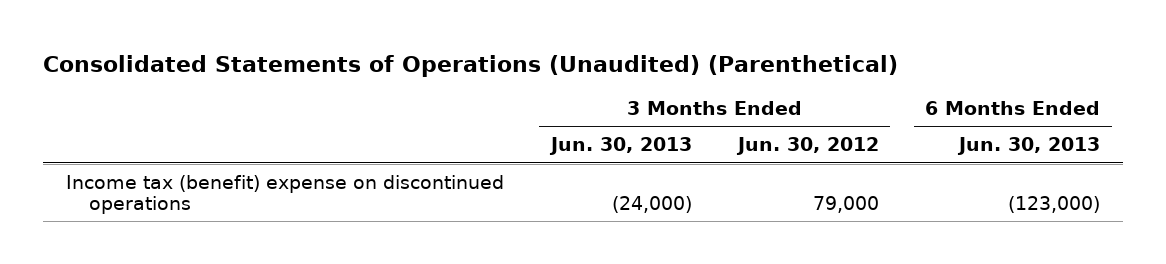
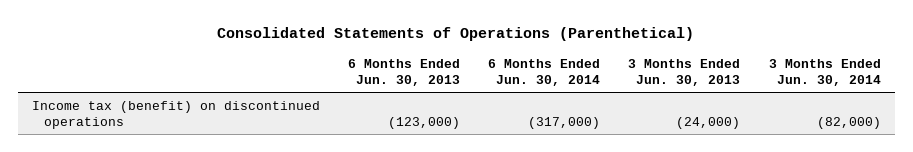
[43,55,899,78] Consolidated Statements of Operations (Unaudited) (Parenthetical) -> [217,27,695,42] Consolidated Statements of Operations (Parenthetical)
[735,137,879,156] Jun. 30, 2012 -> none
none -> [488,58,601,87] 6 Months Ended Jun. 30, 2014
none -> [768,58,881,87] 3 Months Ended Jun. 30, 2014
[66,174,505,215] Income tax (benefit) expense on discontinued operations -> [31,100,320,130] Income tax (benefit) on discontinued operations

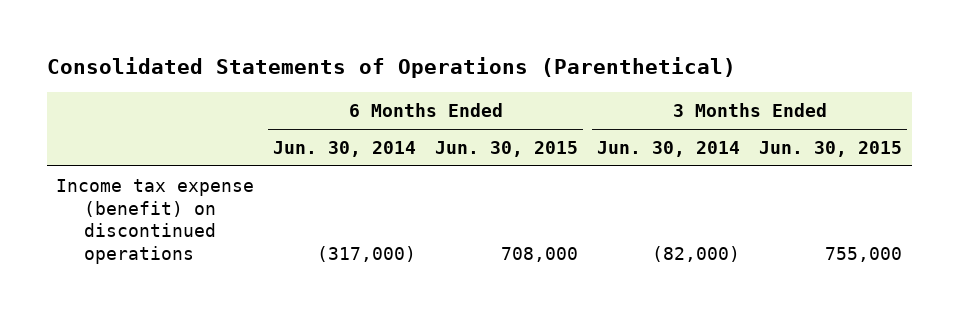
[348,58,461,87] 6 Months Ended Jun. 30, 2013 -> none
[628,58,741,87] 3 Months Ended Jun. 30, 2013 -> none
none -> [435,141,579,158] Jun. 30, 2015
none -> [759,141,903,158] Jun. 30, 2015
[31,100,320,130] Income tax (benefit) on discontinued operations -> [56,178,255,264] Income tax expense (benefit) on discontinued operations

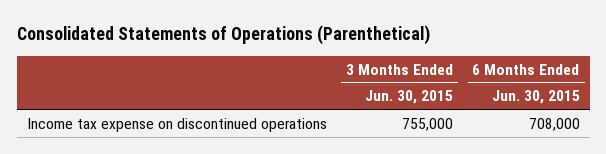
[273,141,417,158] Jun. 30, 2014 -> none
[597,141,741,158] Jun. 30, 2014 -> none
[56,178,255,264] Income tax expense (benefit) on discontinued operations -> [26,117,327,132] Income tax expense on discontinued operations

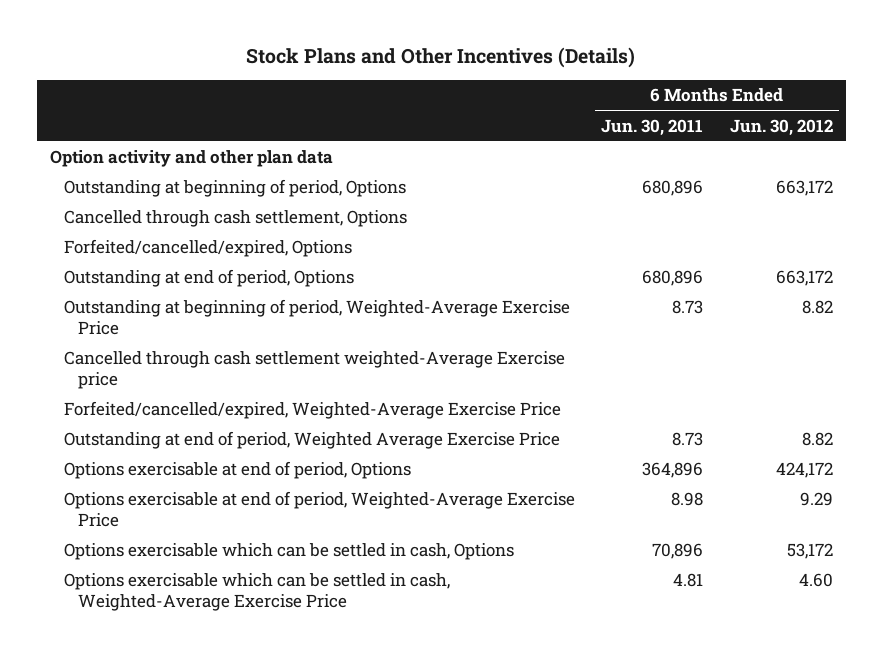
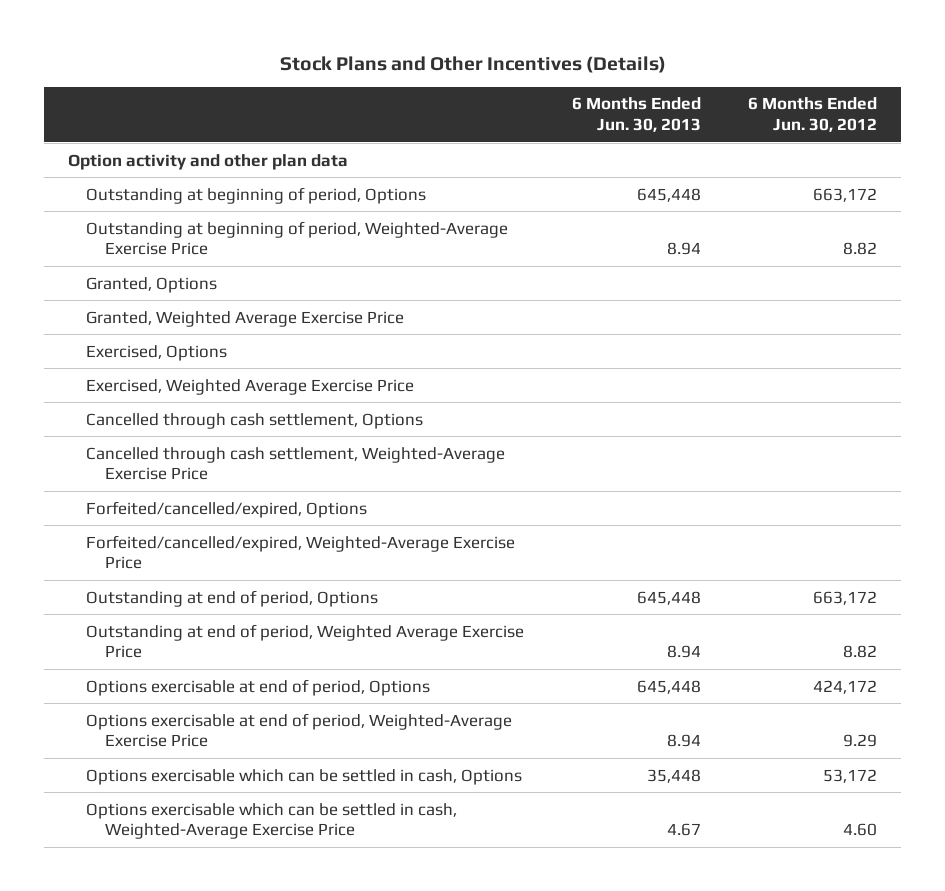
[601,118,704,136] Jun. 30, 2011 -> none
none -> [571,97,701,133] 6 Months Ended Jun. 30, 2013
[64,299,571,336] Outstanding at beginning of period, Weighted-Average Exercise Price -> [86,220,509,256] Outstanding at beginning of period, Weighted-Average Exercise Price
none -> [86,276,218,293] Granted, Options
none -> [86,310,405,327] Granted, Weighted Average Exercise Price
none -> [86,344,228,361] Exercised, Options
none -> [86,378,415,395] Exercised, Weighted Average Exercise Price
none -> [86,446,506,481] Cancelled through cash settlement, Weighted-Average Exercise Price
[64,351,566,390] Cancelled through cash settlement weighted-Average Exercise price -> none
[64,269,355,288] Outstanding at end of period, Options -> [86,589,379,607] Outstanding at end of period, Options

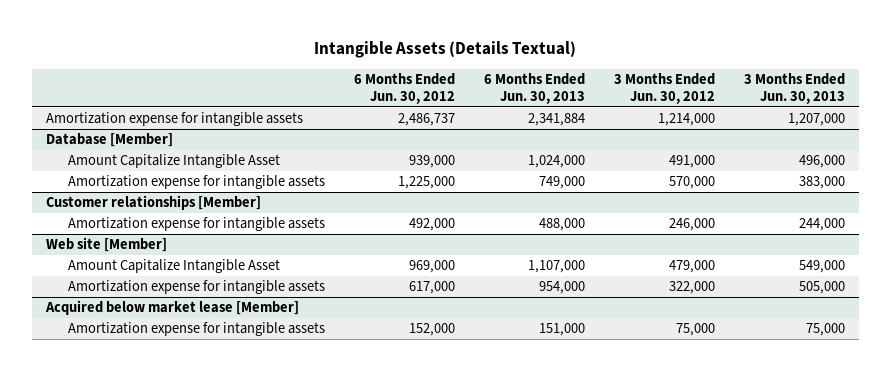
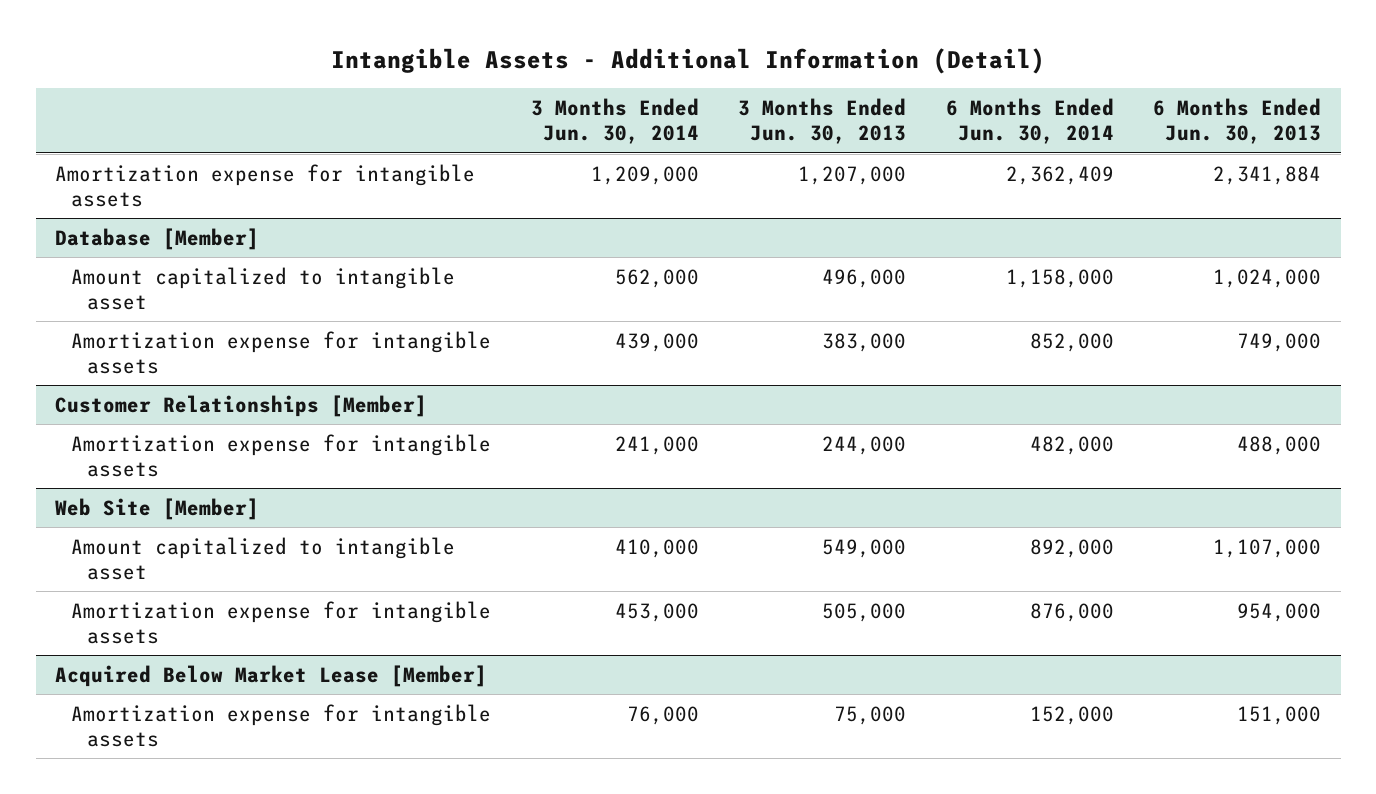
[314,41,577,59] Intangible Assets (Details Textual) -> [331,47,1046,74] Intangible Assets - Additional Information (Detail)
[353,72,455,105] 6 Months Ended Jun. 30, 2012 -> none
[613,72,715,105] 3 Months Ended Jun. 30, 2012 -> none
none -> [530,98,699,145] 3 Months Ended Jun. 30, 2014
none -> [945,98,1114,145] 6 Months Ended Jun. 30, 2014
[67,154,280,169] Amount Capitalize Intangible Asset -> [71,266,456,310] Amount capitalized to intangible asset
[46,195,262,211] Customer relationships [Member] -> [55,394,428,417] Customer Relationships [Member]
[46,237,168,253] Web site [Member] -> [55,497,260,520] Web Site [Member]
[67,259,280,274] Amount Capitalize Intangible Asset -> [71,536,456,580] Amount capitalized to intangible asset
[45,300,300,316] Acquired below market lease [Member] -> [55,664,488,687] Acquired Below Market Lease [Member]

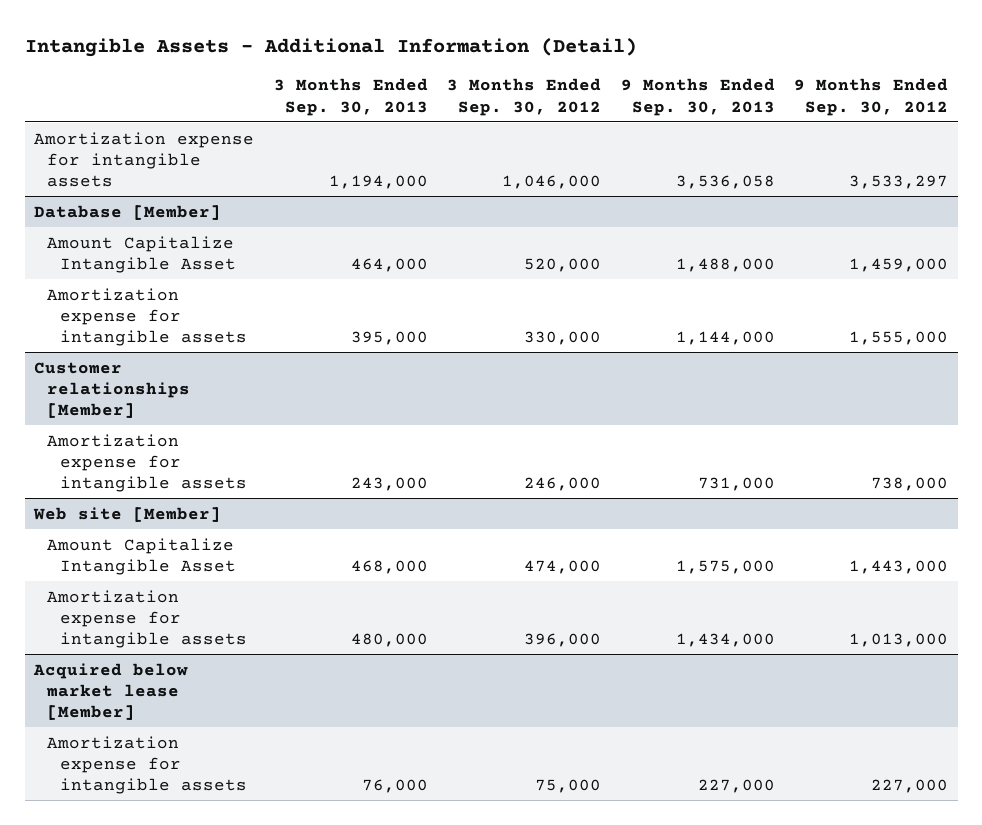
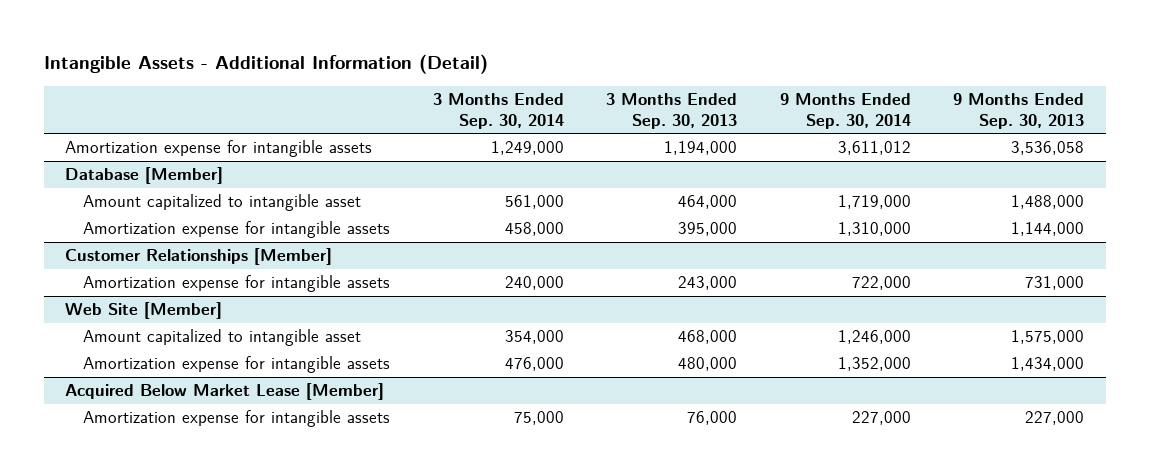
[447,78,602,116] 3 Months Ended Sep. 30, 2012 -> none
[794,78,949,116] 9 Months Ended Sep. 30, 2012 -> none
none -> [432,93,564,129] 3 Months Ended Sep. 30, 2014
none -> [779,93,911,129] 9 Months Ended Sep. 30, 2014
[47,235,237,273] Amount Capitalize Intangible Asset -> [82,194,361,212] Amount capitalized to intangible asset
[34,361,191,418] Customer relationships [Member] -> [64,248,332,266] Customer Relationships [Member]
[33,506,222,522] Web site [Member] -> [64,302,222,320] Web Site [Member]
[47,537,237,575] Amount Capitalize Intangible Asset -> [82,329,361,347] Amount capitalized to intangible asset
[33,662,189,720] Acquired below market lease [Member] -> [64,383,384,401] Acquired Below Market Lease [Member]

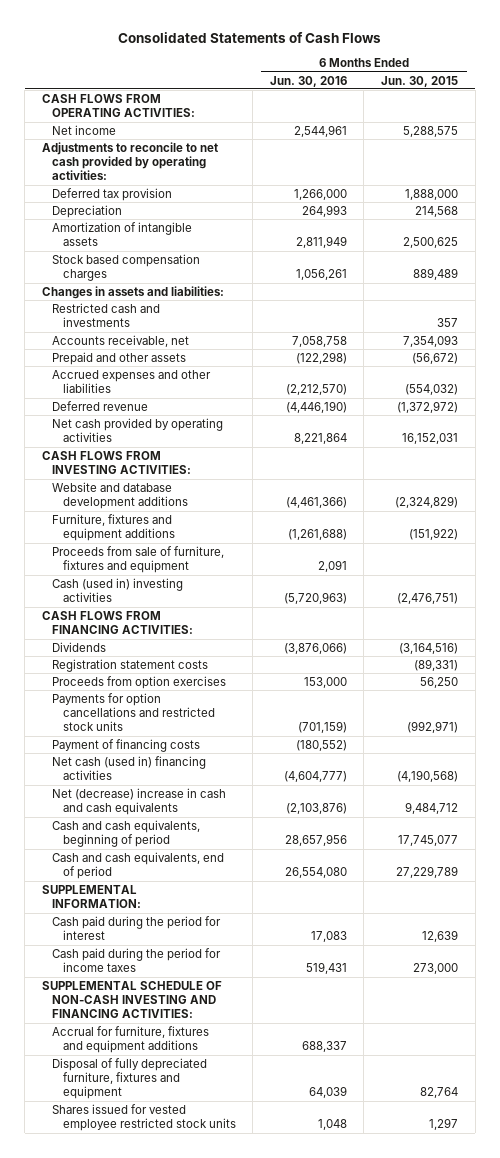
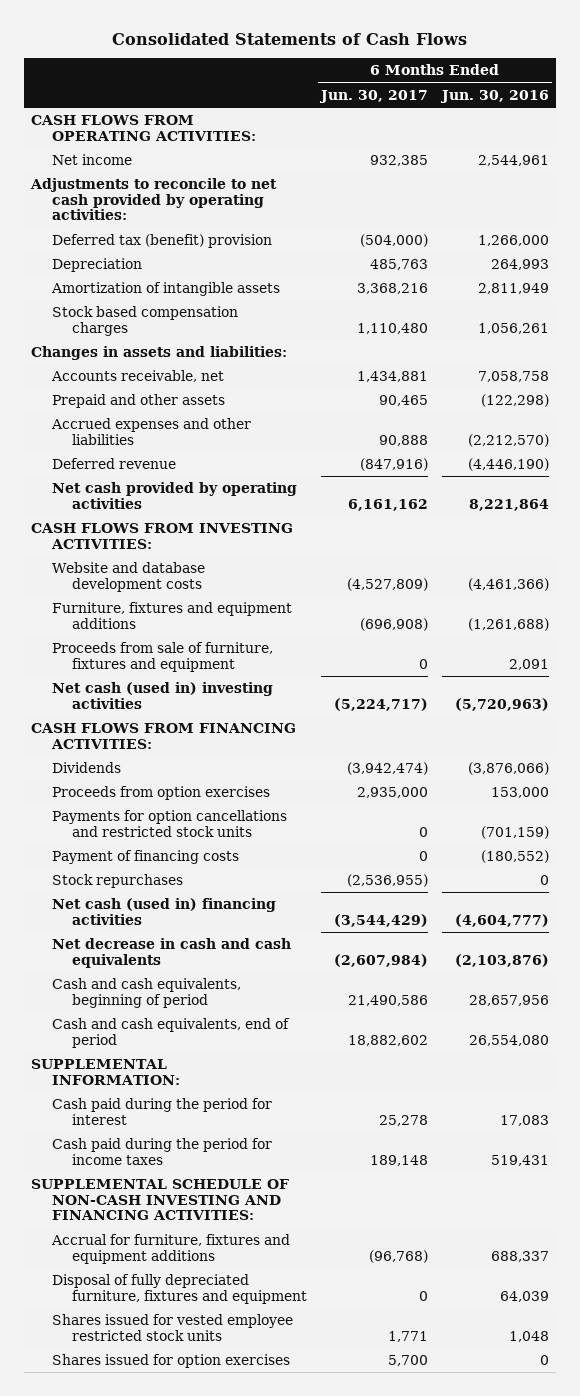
[381,75,459,87] Jun. 30, 2015 -> none
none -> [319,89,429,103] Jun. 30, 2017
[52,187,173,201] Deferred tax provision -> [51,234,272,249] Deferred tax (benefit) provision
[52,302,161,328] Restricted cash and investments -> none
[52,481,188,510] Website and database development additions -> [51,562,205,592] Website and database development costs
[52,577,184,603] Cash (used in) investing activities -> [51,682,273,709] Net cash (used in) investing activities
[52,658,209,672] Registration statement costs -> none
none -> [51,874,183,889] Stock repurchases
[52,787,227,816] Net (decrease) increase in cash and cash equivalents -> [51,938,291,968] Net decrease in cash and cash equivalents
none -> [51,1354,290,1369] Shares issued for option exercises

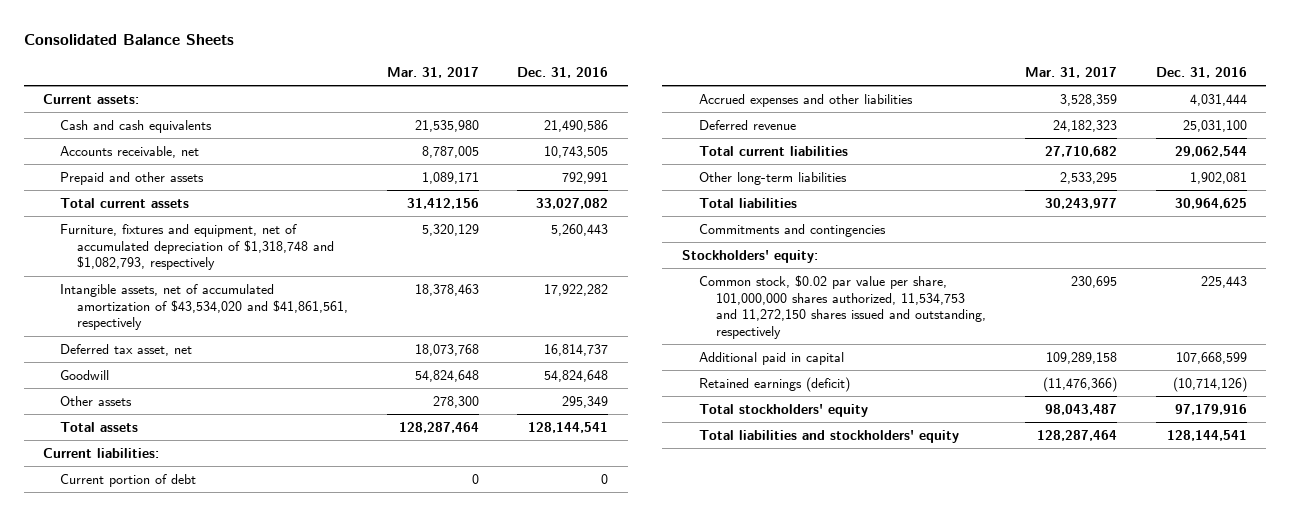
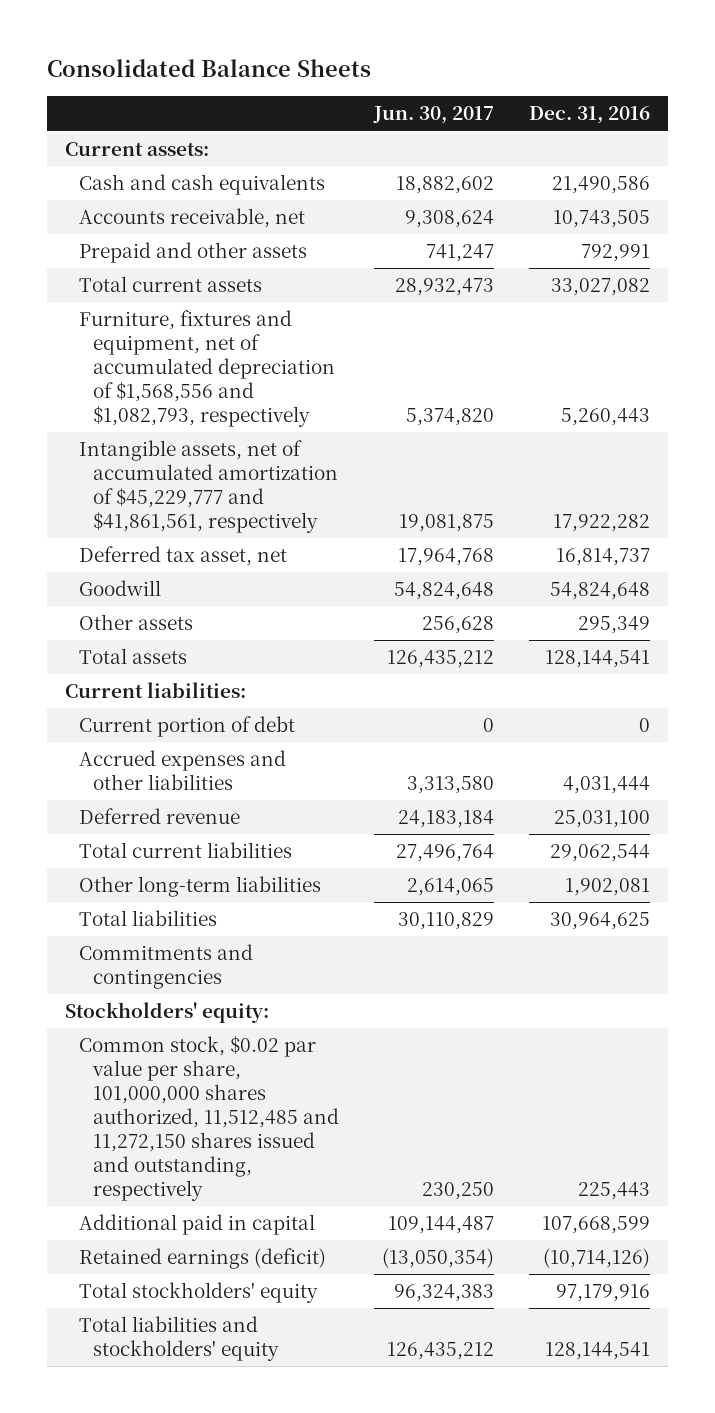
[386,66,479,78] Mar. 31, 2017 -> none
none -> [373,106,495,125] Jun. 30, 2017
[60,223,335,271] Furniture, fixtures and equipment, net of accumulated depreciation of $1,318,748 and $1,082,793, respectively -> [78,310,335,428] Furniture, fixtures and equipment, net of accumulated depreciation of $1,568,556 and $1,082,793, respectively
[60,283,349,331] Intangible assets, net of accumulated amortization of $43,534,020 and $41,861,561, respectively -> [78,440,338,534] Intangible assets, net of accumulated amortization of $45,229,777 and $41,861,561, respectively
[698,274,986,340] Common stock, $0.02 par value per share, 101,000,000 shares authorized, 11,534,753 and 11,272,150 shares issued and outstanding, respectively -> [78,1036,339,1201] Common stock, $0.02 par value per share, 101,000,000 shares authorized, 11,512,485 and 11,272,150 shares issued and outstanding, respectively

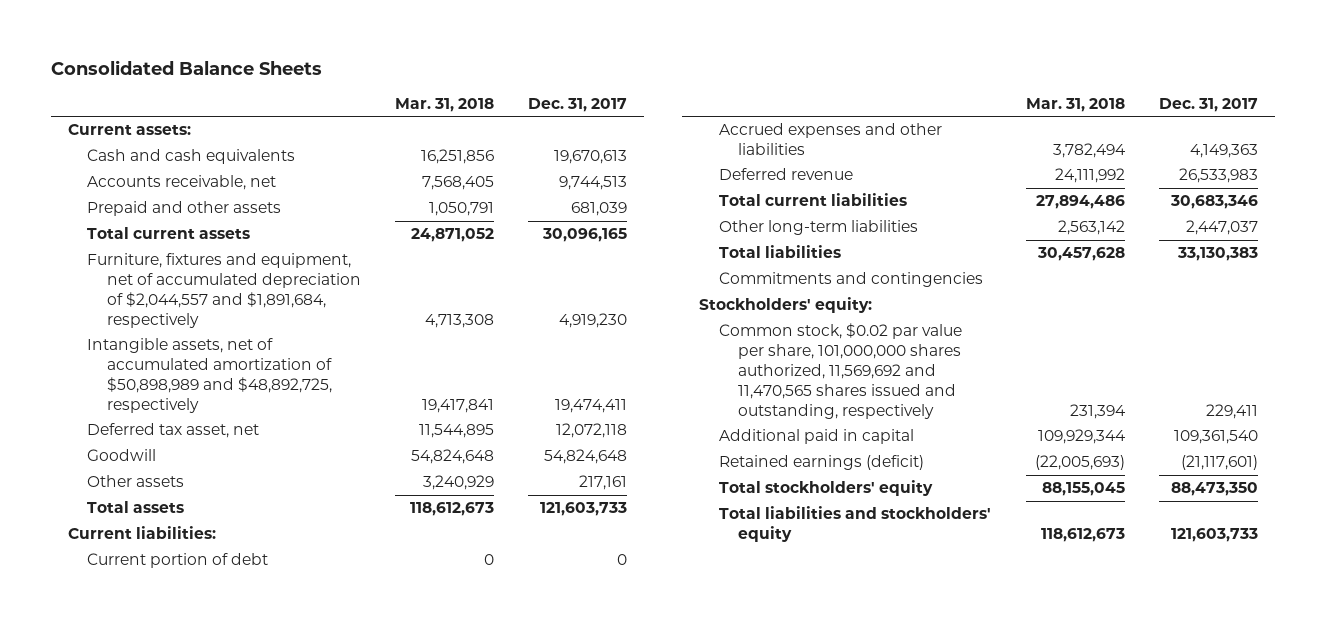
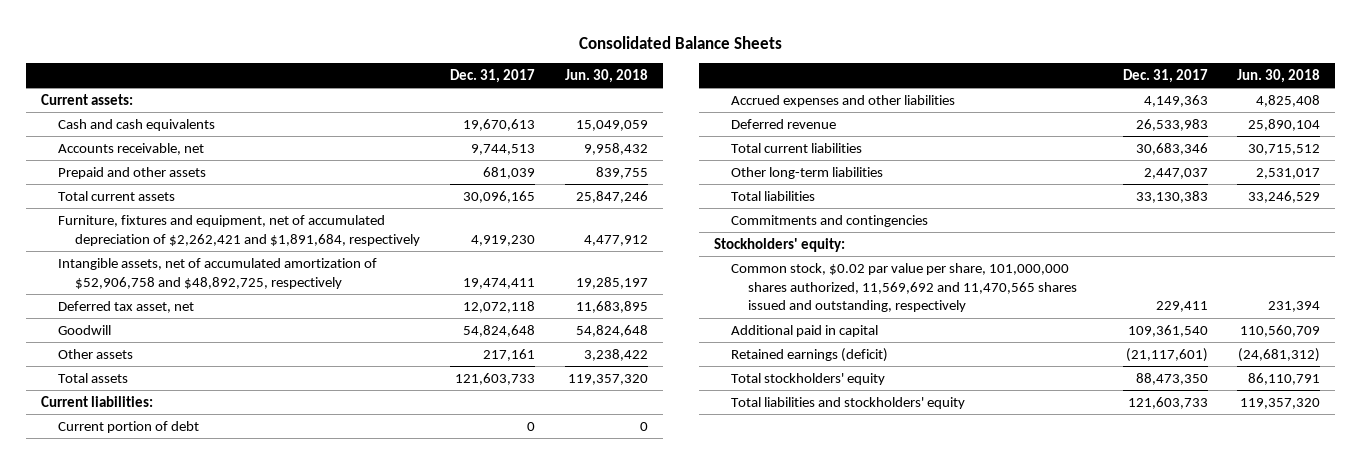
[394,97,494,112] Mar. 31, 2018 -> none
none -> [564,68,648,83] Jun. 30, 2018
[87,253,361,328] Furniture, fixtures and equipment, net of accumulated depreciation of $2,044,557 and $1,891,684, respectively -> [58,214,421,246] Furniture, fixtures and equipment, net of accumulated depreciation of $2,262,421 and $1,891,684, respectively
[87,338,332,413] Intangible assets, net of accumulated amortization of $50,898,989 and $48,892,725, respectively -> [58,257,378,289] Intangible assets, net of accumulated amortization of $52,906,758 and $48,892,725, respectively

